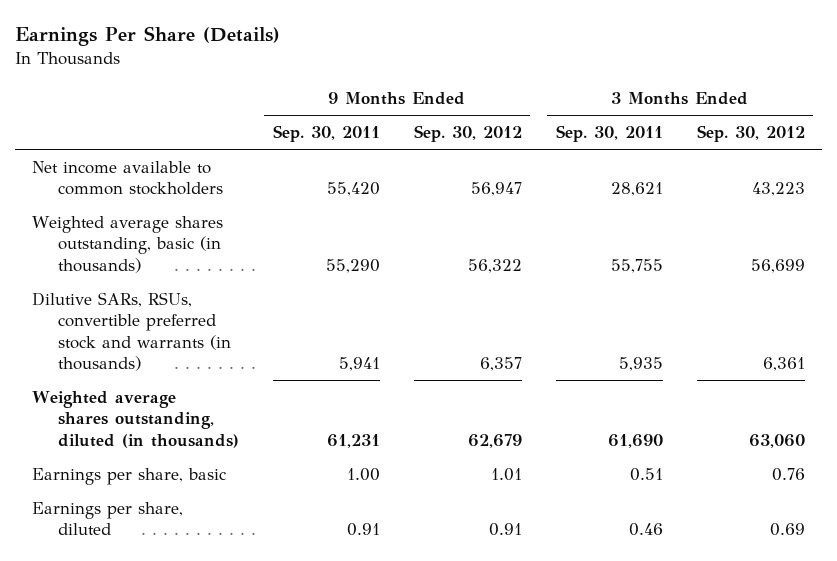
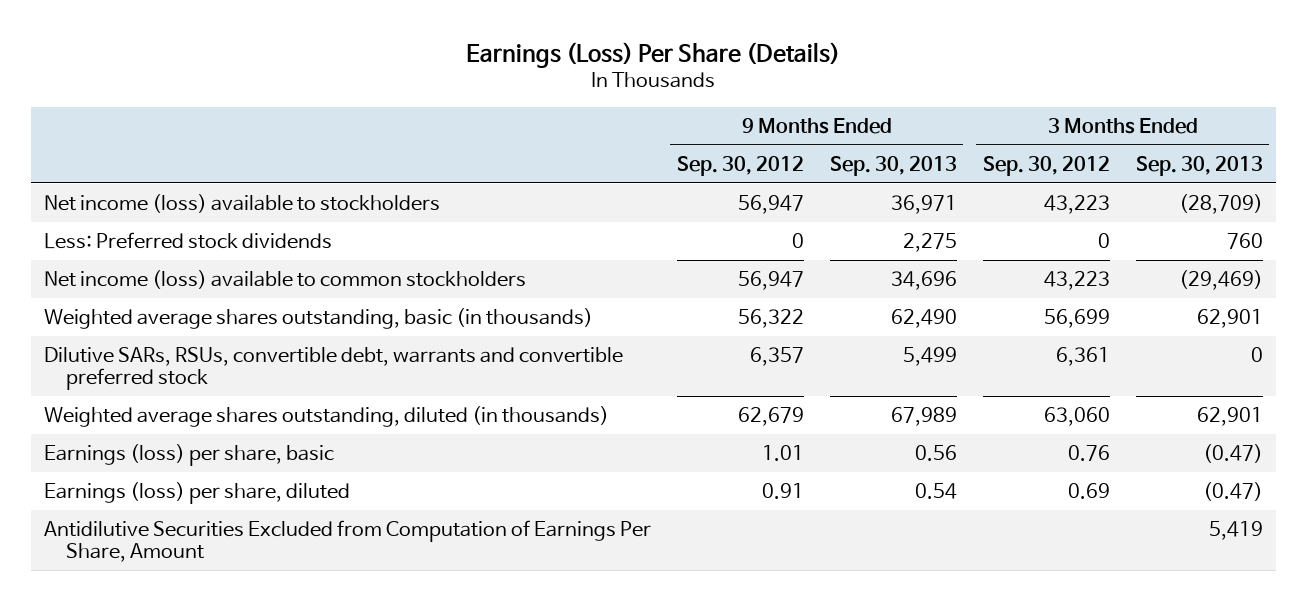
[14,26,280,47] Earnings Per Share (Details) -> [466,42,841,69] Earnings (Loss) Per Share (Details)
[272,125,380,143] Sep. 30, 2011 -> none
[555,125,663,143] Sep. 30, 2011 -> none
none -> [829,155,957,176] Sep. 30, 2013
none -> [1135,155,1263,176] Sep. 30, 2013
none -> [43,193,440,213] Net income (loss) available to stockholders
none -> [43,231,332,249] Less: Preferred stock dividends
[31,160,223,196] Net income available to common stockholders -> [43,269,526,289] Net income (loss) available to common stockholders
[31,291,231,372] Dilutive SARs, RSUs, convertible preferred stock and warrants (in thousands) -> [43,346,623,391] Dilutive SARs, RSUs, convertible debt, warrants and convertible preferred stock
[31,467,226,485] Earnings per share, basic -> [43,443,334,466] Earnings (loss) per share, basic
[31,501,183,536] Earnings per share, diluted -> [43,481,350,504] Earnings (loss) per share, diluted
none -> [43,519,651,563] Antidilutive Securities Excluded from Computation of Earnings Per Share, Amount

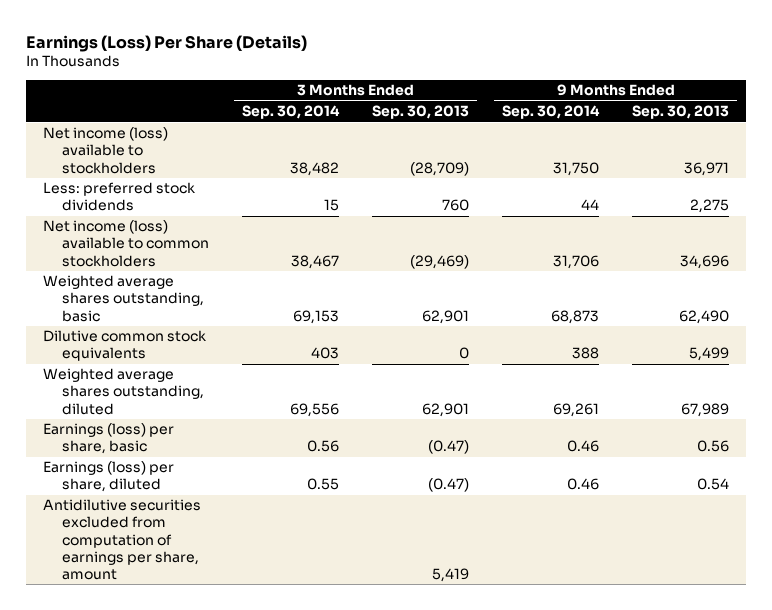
[676,155,804,176] Sep. 30, 2012 -> none
[982,155,1110,176] Sep. 30, 2012 -> none
none -> [242,105,341,120] Sep. 30, 2014
none -> [502,105,601,120] Sep. 30, 2014
[43,231,332,249] Less: Preferred stock dividends -> [42,182,195,212] Less: preferred stock dividends
[43,307,593,329] Weighted average shares outstanding, basic (in thousands) -> [42,275,205,322] Weighted average shares outstanding, basic
[43,346,623,391] Dilutive SARs, RSUs, convertible debt, warrants and convertible preferred stock -> [42,330,206,362] Dilutive common stock equivalents
[43,405,609,427] Weighted average shares outstanding, diluted (in thousands) -> [42,368,205,415] Weighted average shares outstanding, diluted
[43,519,651,563] Antidilutive Securities Excluded from Computation of Earnings Per Share, Amount -> [42,499,201,580] Antidilutive securities excluded from computation of earnings per share, amount

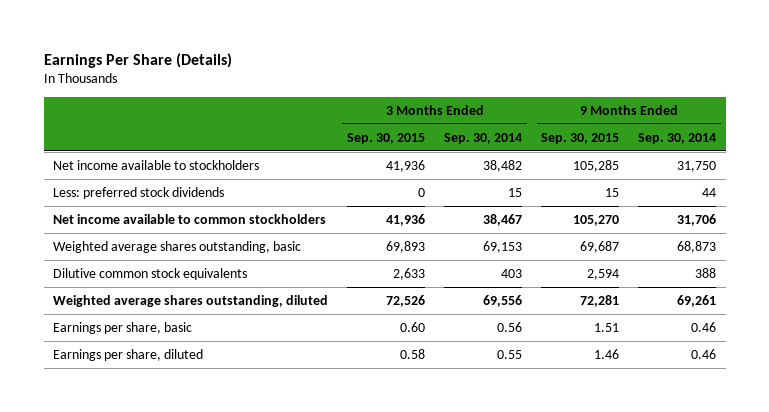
[26,34,308,52] Earnings (Loss) Per Share (Details) -> [43,52,232,68] Earnings Per Share (Details)
[372,105,470,120] Sep. 30, 2013 -> none
[632,105,730,120] Sep. 30, 2013 -> none
none -> [347,132,426,144] Sep. 30, 2015
none -> [541,132,620,144] Sep. 30, 2015
[42,127,168,174] Net income (loss) available to stockholders -> [53,159,260,170] Net income available to stockholders
[42,220,210,267] Net income (loss) available to common stockholders -> [53,213,327,224] Net income available to common stockholders
[42,499,201,580] Antidilutive securities excluded from computation of earnings per share, amount -> none
[42,423,174,455] Earnings (loss) per share, basic -> [53,321,193,334] Earnings per share, basic
[42,461,174,493] Earnings (loss) per share, diluted -> [53,348,204,361] Earnings per share, diluted

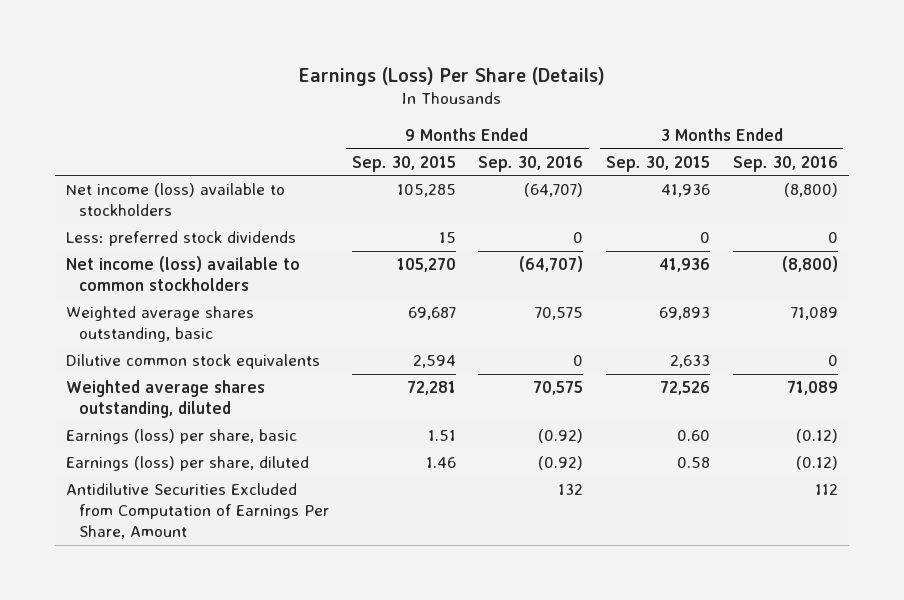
[43,52,232,68] Earnings Per Share (Details) -> [299,66,606,86] Earnings (Loss) Per Share (Details)
[444,132,523,144] Sep. 30, 2014 -> none
[638,132,717,144] Sep. 30, 2014 -> none
none -> [478,155,584,172] Sep. 30, 2016
none -> [732,155,838,172] Sep. 30, 2016
[53,159,260,170] Net income available to stockholders -> [66,183,286,217] Net income (loss) available to stockholders
[53,213,327,224] Net income available to common stockholders -> [66,256,301,292] Net income (loss) available to common stockholders
[53,321,193,334] Earnings per share, basic -> [66,429,298,445] Earnings (loss) per share, basic
[53,348,204,361] Earnings per share, diluted -> [66,456,310,472] Earnings (loss) per share, diluted
none -> [66,483,329,540] Antidilutive Securities Excluded from Computation of Earnings Per Share, Amount

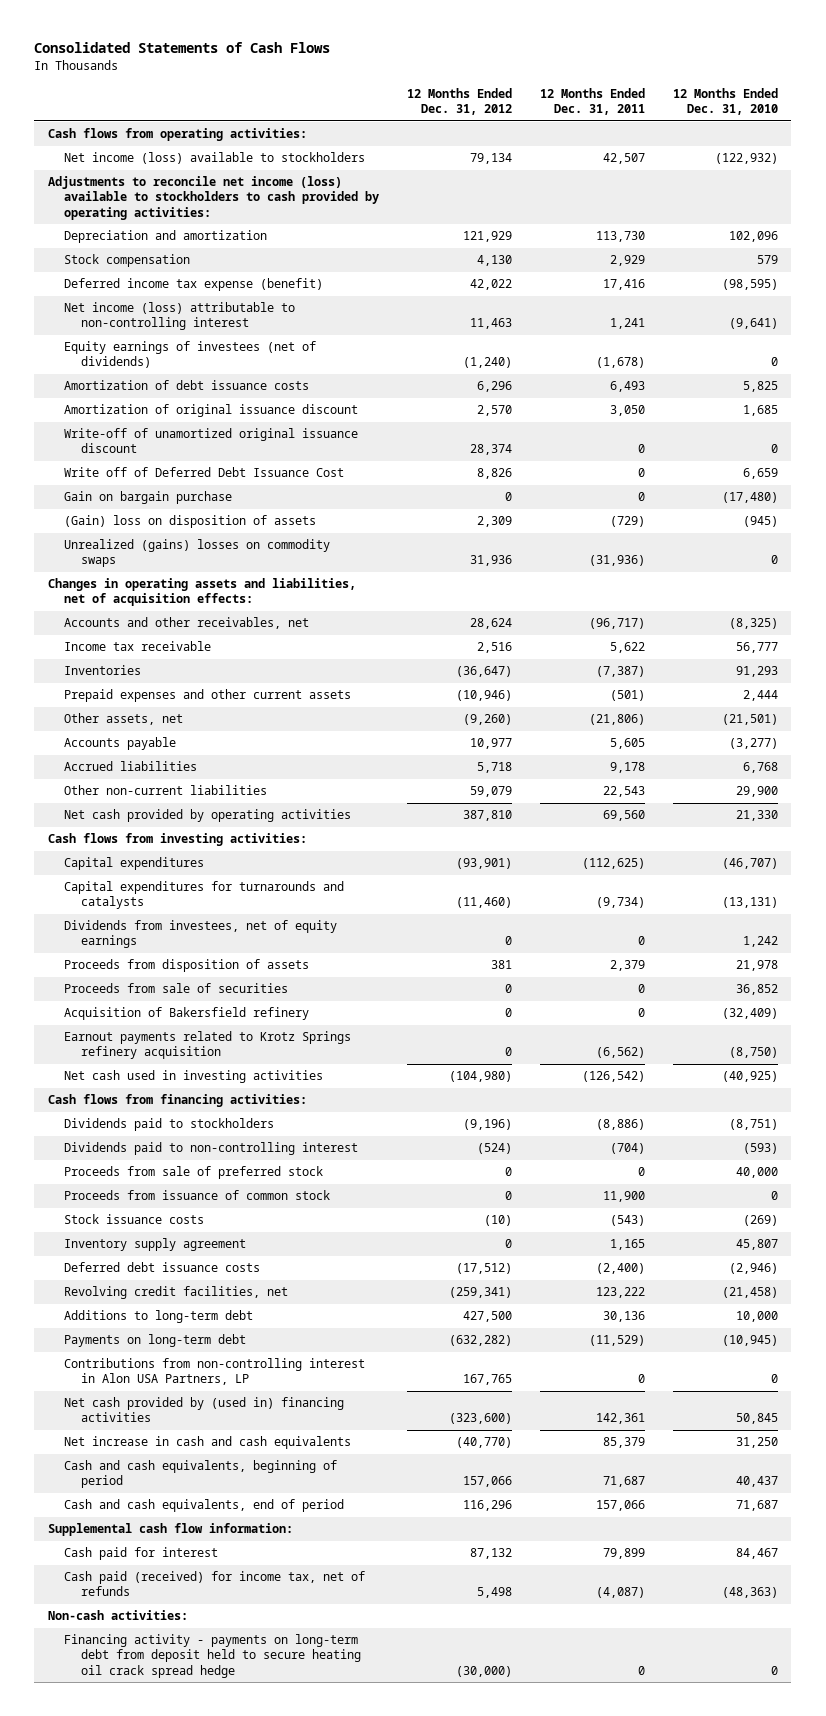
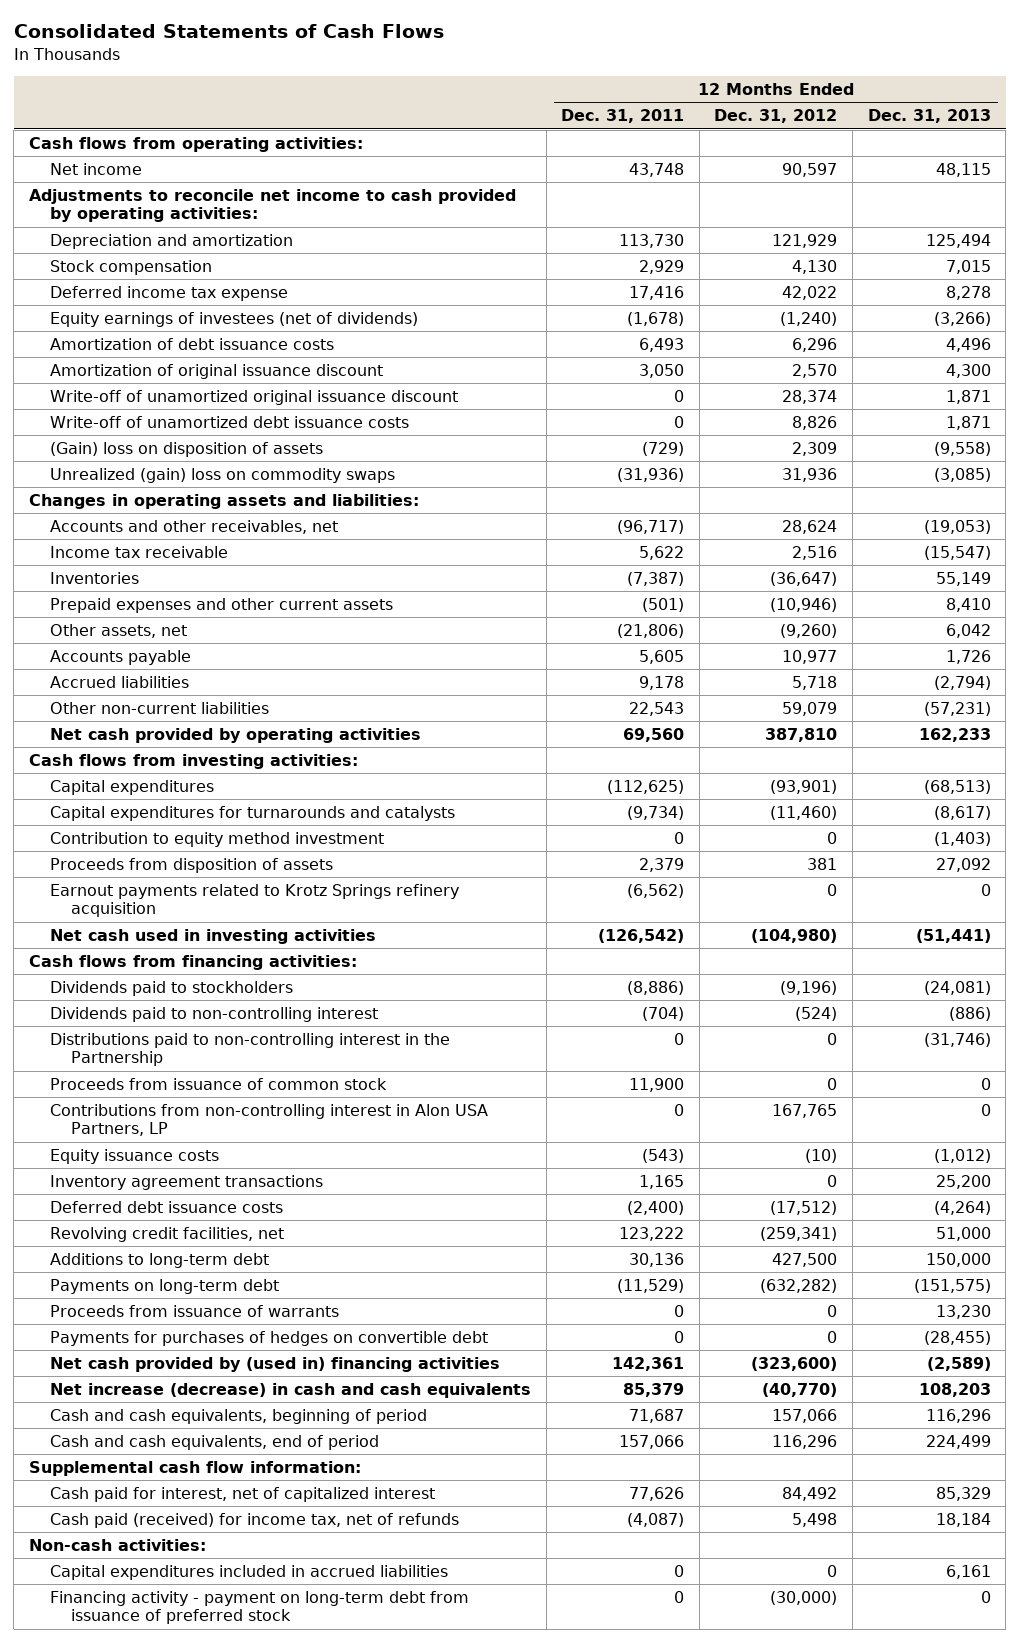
[672,88,778,116] 12 Months Ended Dec. 31, 2010 -> none
none -> [867,109,991,124] Dec. 31, 2013
[64,152,366,165] Net income (loss) available to stockholders -> none
none -> [49,163,142,176] Net income
[48,176,380,220] Adjustments to reconcile net income (loss) available to stockholders to cash provided by operating activities: -> [28,189,516,223] Adjustments to reconcile net income to cash provided by operating activities:
[64,302,296,331] Net income (loss) attributable to non-controlling interest -> none
[64,278,324,292] Deferred income tax expense (benefit) -> [49,286,288,302] Deferred income tax expense
[64,491,233,505] Gain on bargain purchase -> none
[64,467,345,478] Write off of Deferred Debt Issuance Cost -> [49,416,409,429] Write-off of unamortized debt issuance costs
[64,539,331,568] Unrealized (gains) losses on commodity swaps -> [49,468,395,484] Unrealized (gain) loss on commodity swaps
[48,578,357,607] Changes in operating assets and liabilities, net of acquisition effects: -> [28,494,419,510] Changes in operating assets and liabilities:
[64,920,338,949] Dividends from investees, net of equity earnings -> none
none -> [49,832,384,848] Contribution to equity method investment
[64,983,289,994] Proceeds from sale of securities -> none
[64,1007,310,1021] Acquisition of Bakersfield refinery -> none
[64,1166,324,1180] Proceeds from sale of preferred stock -> none
none -> [49,1033,450,1067] Distributions paid to non-controlling interest in the Partnership
[64,1358,366,1386] Contributions from non-controlling interest in Alon USA Partners, LP -> [49,1104,488,1137] Contributions from non-controlling interest in Alon USA Partners, LP
[64,1214,205,1225] Stock issuance costs -> [49,1149,219,1165] Equity issuance costs
[64,1238,247,1252] Inventory supply agreement -> [49,1175,323,1191] Inventory agreement transactions
none -> [49,1305,339,1318] Proceeds from issuance of warrants
none -> [49,1331,488,1347] Payments for purchases of hedges on convertible debt
[64,1436,352,1450] Net increase in cash and cash equivalents -> [49,1383,531,1399] Net increase (decrease) in cash and cash equivalents
[64,1547,219,1561] Cash paid for interest -> [49,1487,435,1503] Cash paid for interest, net of capitalized interest
[470,1548,513,1560] 87,132 -> [782,1487,838,1502] 84,492
[602,1548,645,1560] 79,899 -> [629,1487,685,1502] 77,626
none -> [49,1565,448,1581] Capital expenditures included in accrued liabilities
[64,1634,361,1678] Financing activity - payments on long-term debt from deposit held to secure heating oil crack spread hedge -> [49,1591,469,1625] Financing activity - payment on long-term debt from issuance of preferred stock

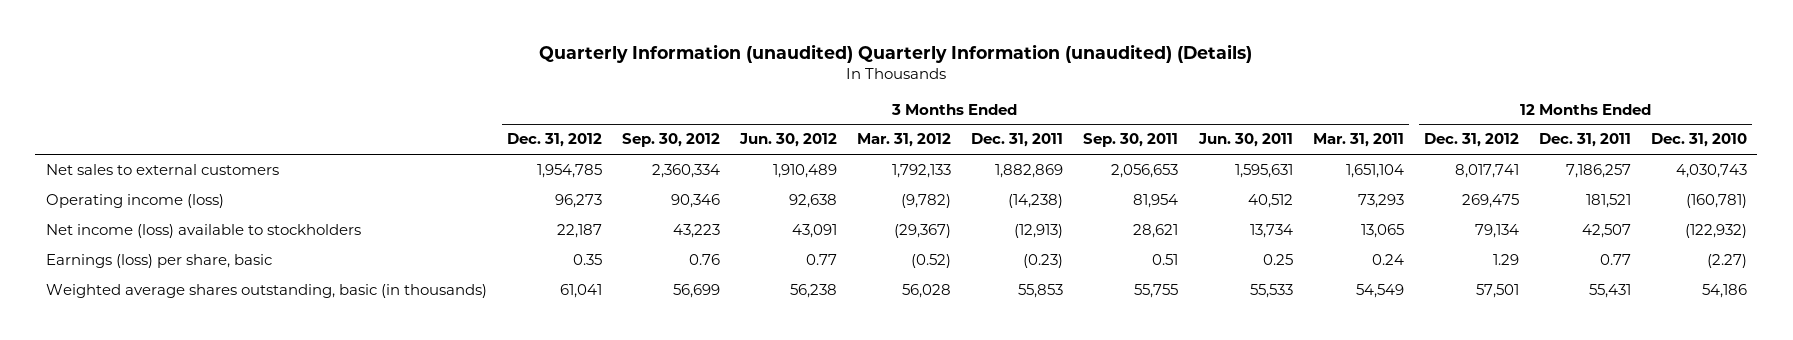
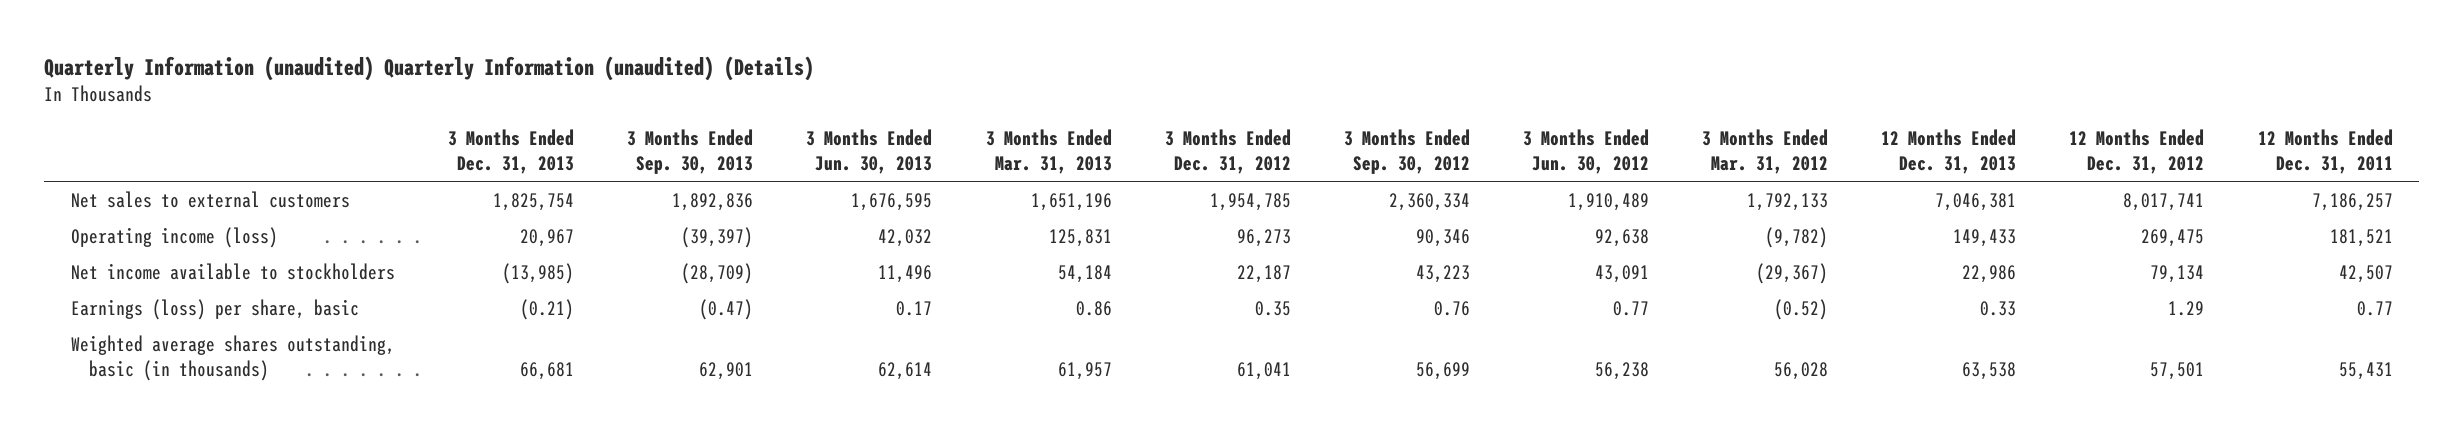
[971,133,1064,148] Dec. 31, 2011 -> none
[1083,133,1179,148] Sep. 30, 2011 -> none
[1197,133,1293,148] Jun. 30, 2011 -> none
[1312,133,1404,148] Mar. 31, 2011 -> none
[1651,133,1748,148] Dec. 31, 2010 -> none
none -> [448,129,575,175] 3 Months Ended Dec. 31, 2013
none -> [627,129,754,175] 3 Months Ended Sep. 30, 2013
none -> [806,129,933,175] 3 Months Ended Jun. 30, 2013
none -> [985,129,1112,175] 3 Months Ended Mar. 31, 2013
none -> [1881,129,2017,175] 12 Months Ended Dec. 31, 2013
[45,224,361,239] Net income (loss) available to stockholders -> [70,262,395,280] Net income available to stockholders

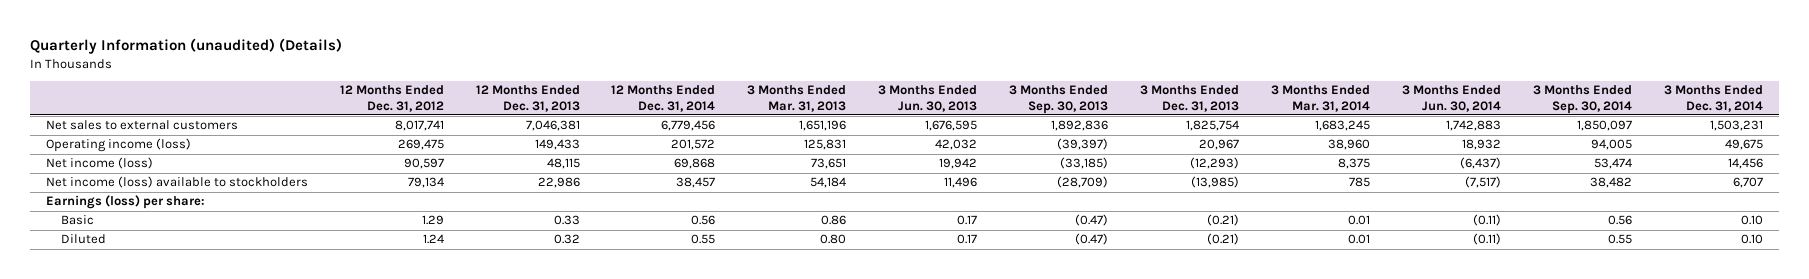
[44,55,815,81] Quarterly Information (unaudited) Quarterly Information (unaudited) (Details) -> [29,38,342,55] Quarterly Information (unaudited) (Details)
[1164,129,1291,175] 3 Months Ended Dec. 31, 2012 -> none
[1343,129,1470,175] 3 Months Ended Sep. 30, 2012 -> none
[1522,129,1649,175] 3 Months Ended Jun. 30, 2012 -> none
[1702,129,1829,175] 3 Months Ended Mar. 31, 2012 -> none
[2257,129,2393,175] 12 Months Ended Dec. 31, 2011 -> none
none -> [611,85,716,112] 12 Months Ended Dec. 31, 2014
none -> [1271,85,1371,112] 3 Months Ended Mar. 31, 2014
none -> [1402,85,1502,112] 3 Months Ended Jun. 30, 2014
none -> [1532,85,1632,114] 3 Months Ended Sep. 30, 2014
none -> [1663,85,1763,112] 3 Months Ended Dec. 31, 2014
[70,334,395,381] Weighted average shares outstanding, basic (in thousands) -> none
none -> [45,157,153,170] Net income (loss)
[70,262,395,280] Net income available to stockholders -> [45,176,308,189] Net income (loss) available to stockholders
none -> [45,195,205,210] Earnings (loss) per share:
[70,298,359,320] Earnings (loss) per share, basic -> [60,215,94,226] Basic
none -> [60,234,106,245] Diluted

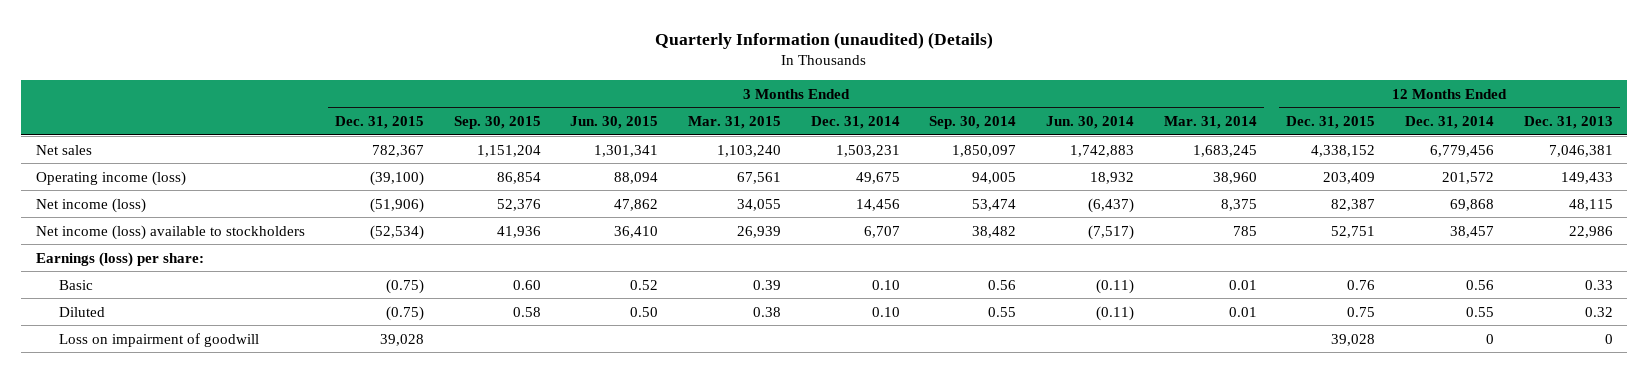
[339,85,444,112] 12 Months Ended Dec. 31, 2012 -> none
[747,85,847,112] 3 Months Ended Mar. 31, 2013 -> none
[878,85,978,112] 3 Months Ended Jun. 30, 2013 -> none
[1009,85,1109,114] 3 Months Ended Sep. 30, 2013 -> none
[1140,85,1240,112] 3 Months Ended Dec. 31, 2013 -> none
none -> [334,116,424,130] Dec. 31, 2015
none -> [453,116,541,130] Sep. 30, 2015
none -> [570,116,659,130] Jun. 30, 2015
none -> [687,116,781,130] Mar. 31, 2015
none -> [1286,116,1376,130] Dec. 31, 2015
[45,120,238,131] Net sales to external customers -> [36,144,93,155] Net sales
none -> [58,332,259,347] Loss on impairment of goodwill

